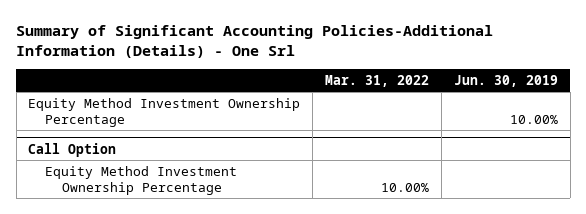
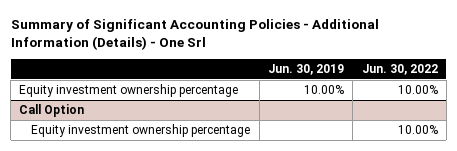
[16,25,494,59] Summary of Significant Accounting Policies-Additional Information (Details) - One Srl -> [10,18,379,51] Summary of Significant Accounting Policies - Additional Information (Details) - One Srl
[325,74,430,87] Mar. 31, 2022 -> none
none -> [361,64,438,76] Jun. 30, 2022
[28,97,301,127] Equity Method Investment Ownership Percentage -> [19,83,239,97] Equity investment ownership percentage
[45,165,238,195] Equity Method Investment Ownership Percentage -> [31,123,251,137] Equity investment ownership percentage

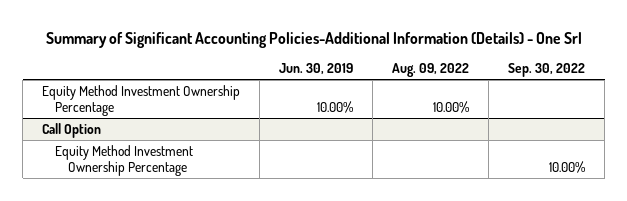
[10,18,379,51] Summary of Significant Accounting Policies - Additional Information (Details) - One Srl -> [45,31,582,48] Summary of Significant Accounting Policies-Additional Information (Details) - One Srl
[361,64,438,76] Jun. 30, 2022 -> none
none -> [392,63,470,78] Aug. 09, 2022
none -> [508,63,586,78] Sep. 30, 2022
[19,83,239,97] Equity investment ownership percentage -> [42,85,241,116] Equity Method Investment Ownership Percentage
[31,123,251,137] Equity investment ownership percentage -> [54,145,193,176] Equity Method Investment Ownership Percentage

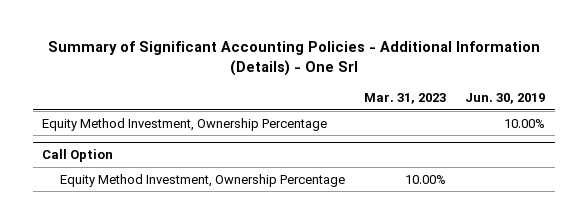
[45,31,582,48] Summary of Significant Accounting Policies-Additional Information (Details) - One Srl -> [47,41,540,77] Summary of Significant Accounting Policies - Additional Information (Details) - One Srl
[392,63,470,78] Aug. 09, 2022 -> none
[508,63,586,78] Sep. 30, 2022 -> none
none -> [364,92,447,104] Mar. 31, 2023
[42,85,241,116] Equity Method Investment Ownership Percentage -> [42,117,328,131] Equity Method Investment, Ownership Percentage
[54,145,193,176] Equity Method Investment Ownership Percentage -> [59,173,345,187] Equity Method Investment, Ownership Percentage

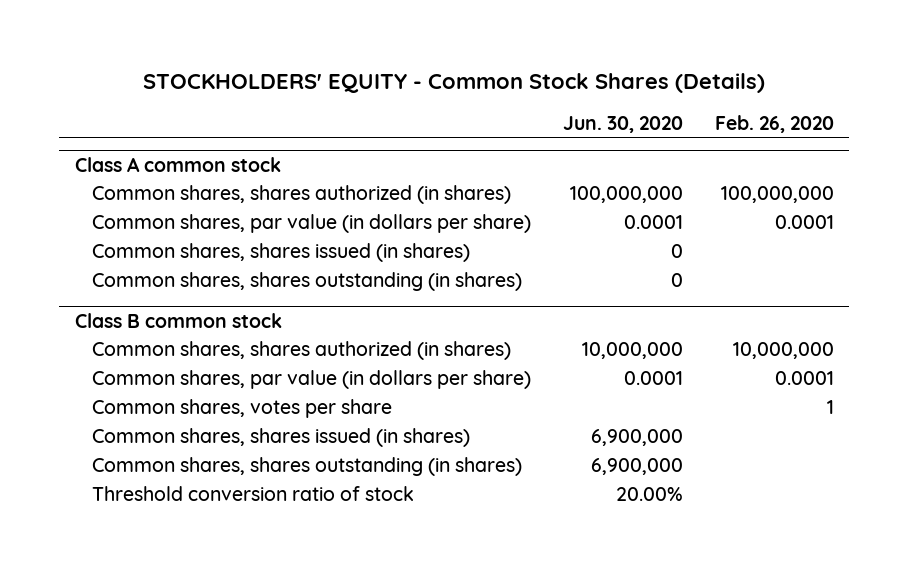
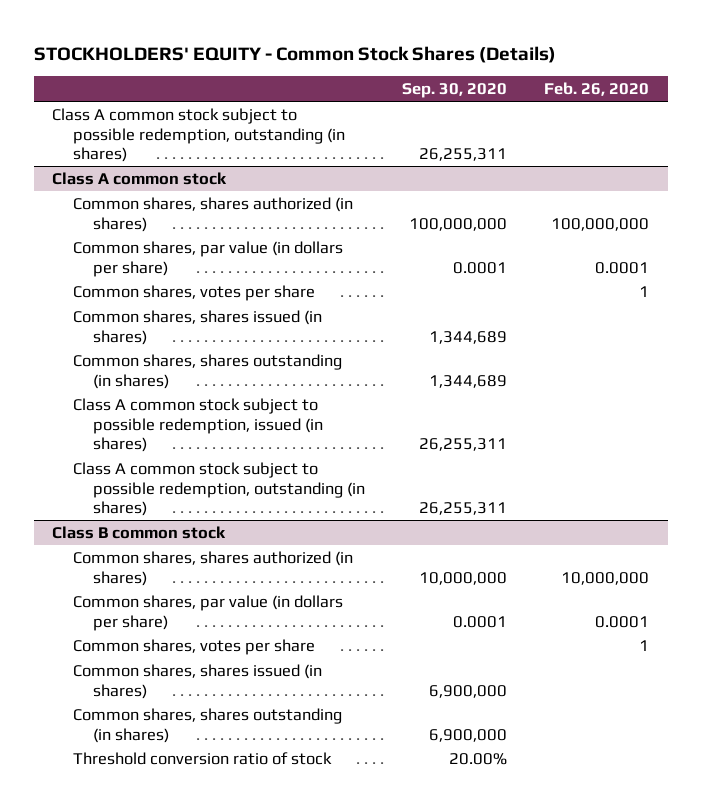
[562,115,683,133] Jun. 30, 2020 -> none
none -> [402,83,508,99] Sep. 30, 2020
none -> [52,107,345,163] Class A common stock subject to possible redemption, outstanding (in shares)
none -> [72,284,315,301] Common shares, votes per share
none -> [72,397,324,453] Class A common stock subject to possible redemption, issued (in shares)
none -> [72,461,366,517] Class A common stock subject to possible redemption, outstanding (in shares)

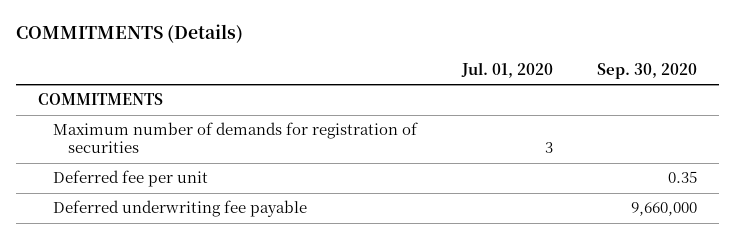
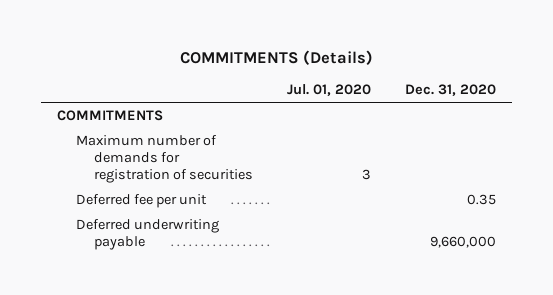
[597,62,698,79] Sep. 30, 2020 -> none
none -> [404,84,496,97] Dec. 31, 2020
[53,200,308,218] Deferred underwriting fee payable -> [75,218,219,250] Deferred underwriting payable

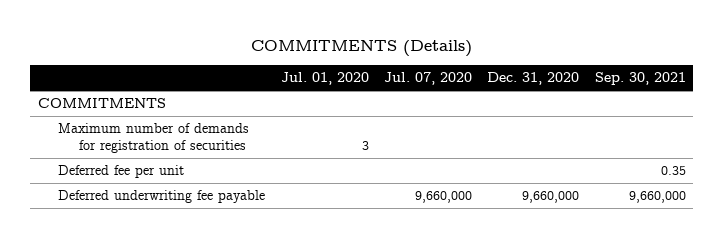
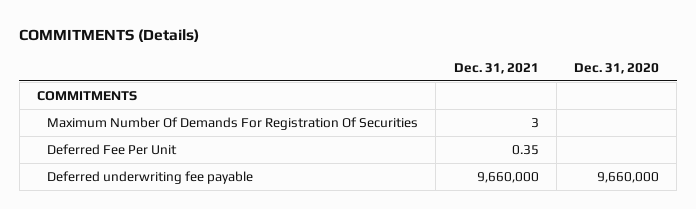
[280,72,369,86] Jul. 01, 2020 -> none
[383,72,472,86] Jul. 07, 2020 -> none
[594,72,686,86] Sep. 30, 2021 -> none
none -> [453,62,539,74] Dec. 31, 2021
[58,123,250,153] Maximum number of demands for registration of securities -> [47,116,419,130] Maximum Number Of Demands For Registration Of Securities
[58,165,185,179] Deferred fee per unit -> [47,143,178,155] Deferred Fee Per Unit

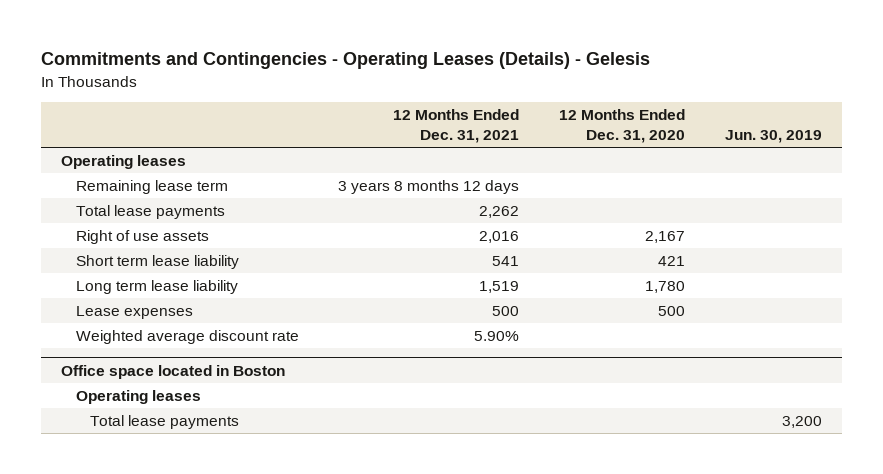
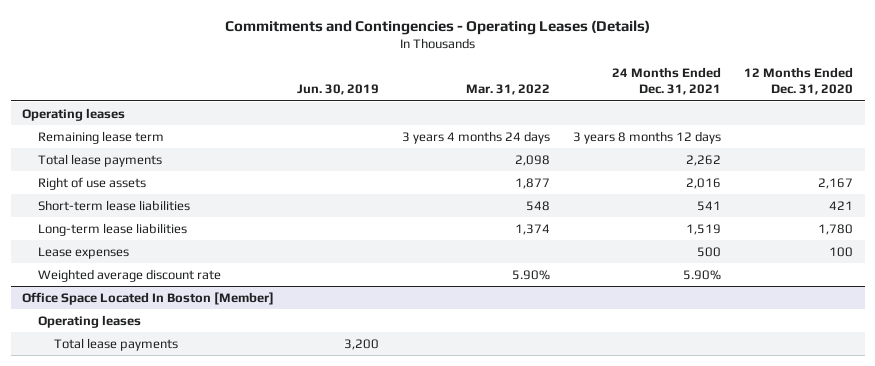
[40,52,650,70] Commitments and Contingencies - Operating Leases (Details) - Gelesis -> [224,19,650,35] Commitments and Contingencies - Operating Leases (Details)
[393,109,520,143] 12 Months Ended Dec. 31, 2021 -> none
none -> [466,84,551,96] Mar. 31, 2022
none -> [612,66,722,96] 24 Months Ended Dec. 31, 2021
[75,255,239,270] Short term lease liability -> [38,199,191,211] Short-term lease liabilities
[75,280,238,295] Long term lease liability -> [38,222,188,236] Long-term lease liabilities
[658,306,686,317] 500 -> [829,246,854,257] 100
[60,364,285,379] Office space located in Boston -> [22,291,275,305] Office Space Located In Boston [Member]

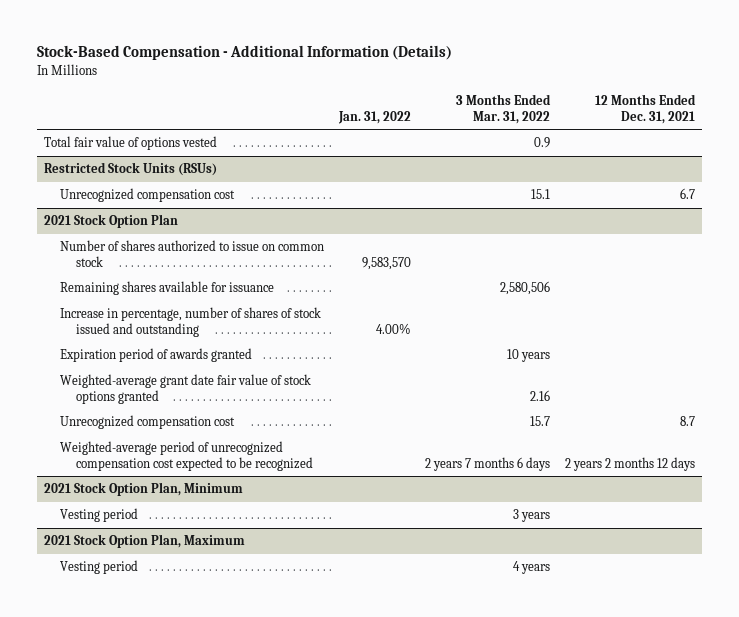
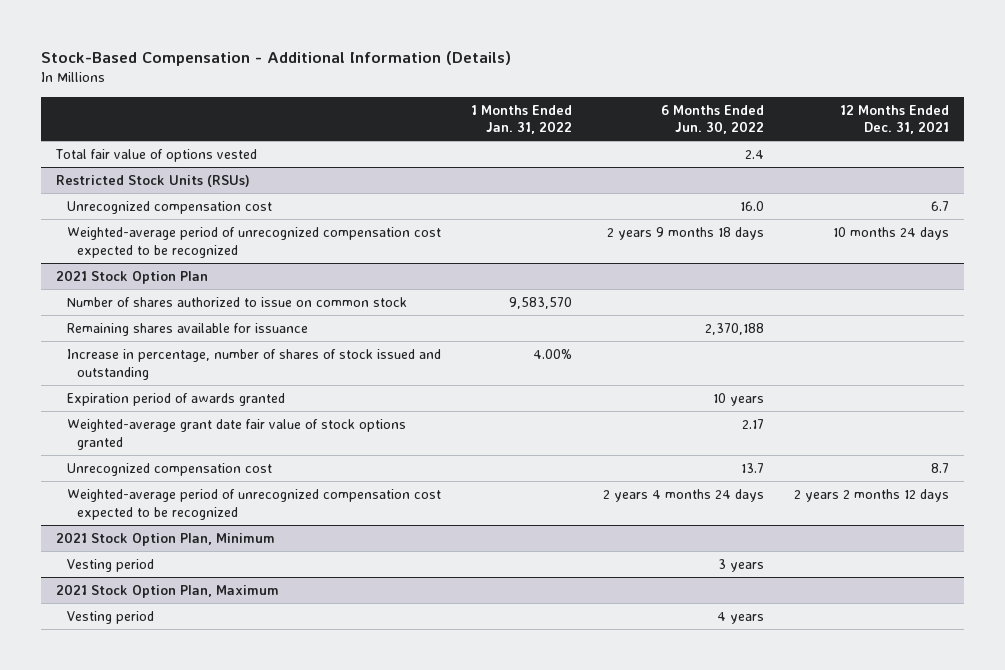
[337,110,411,124] Jan. 31, 2022 -> none
[456,93,552,124] 3 Months Ended Mar. 31, 2022 -> none
none -> [471,104,573,135] 1 Months Ended Jan. 31, 2022
none -> [660,104,764,135] 6 Months Ended Jun. 30, 2022
none -> [66,226,441,258] Weighted-average period of unrecognized compensation cost expected to be recognized

